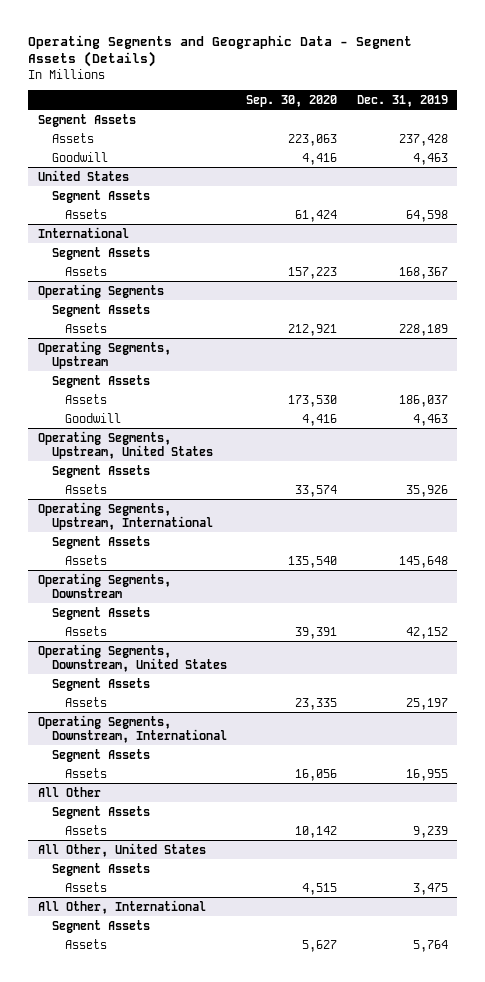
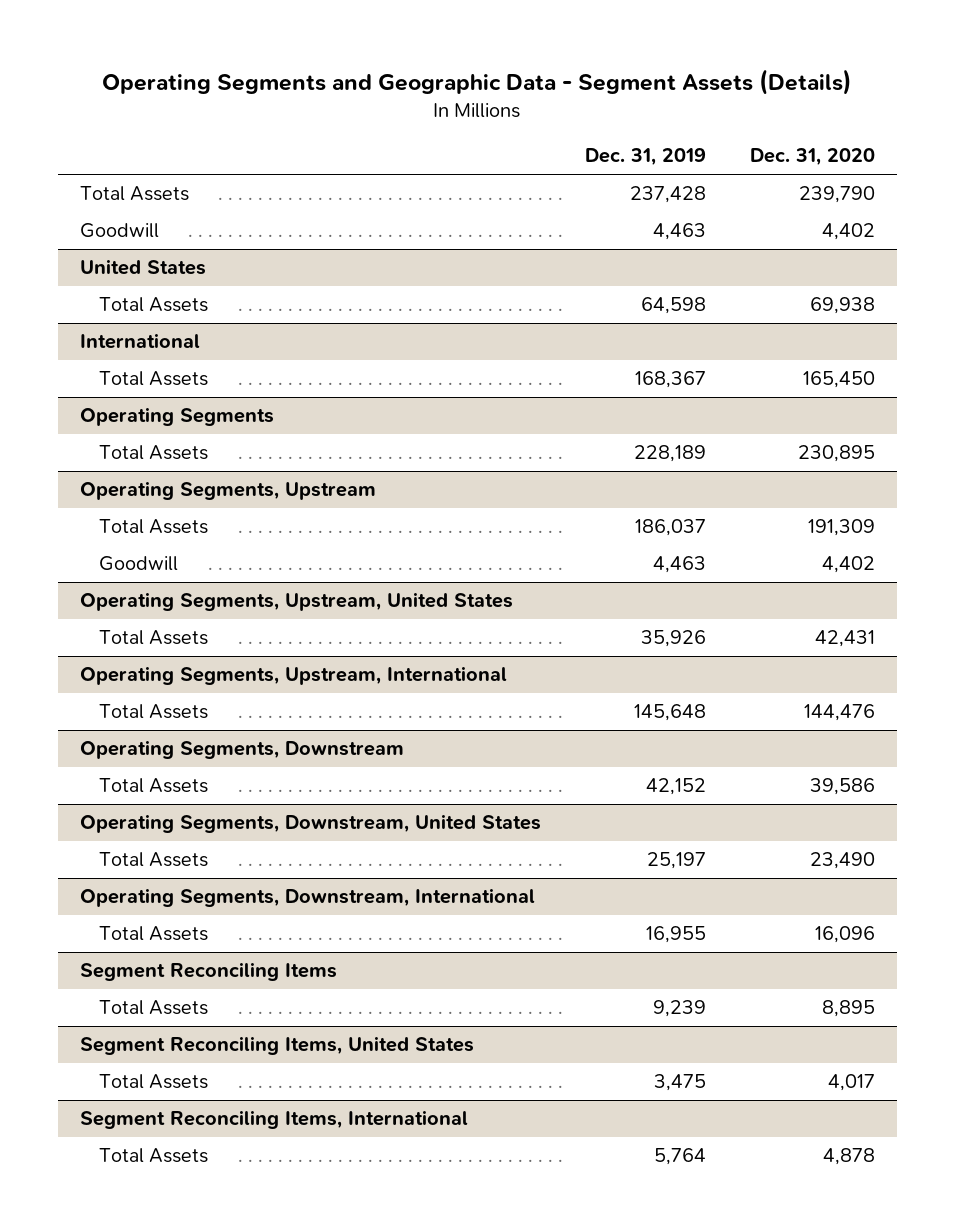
[246,94,338,107] Sep. 30, 2020 -> none
none -> [749,148,875,167] Dec. 31, 2020
[37,113,136,127] Segment Assets -> none
[51,132,94,143] Assets -> [80,186,190,202] Total Assets
[51,189,150,203] Segment Assets -> none
[65,208,108,219] Assets -> [98,297,208,313] Total Assets
[51,246,150,260] Segment Assets -> none
[65,265,108,276] Assets -> [98,371,208,387] Total Assets
[51,303,150,317] Segment Assets -> none
[65,322,108,333] Assets -> [98,445,208,461] Total Assets
[51,374,150,388] Segment Assets -> none
[65,393,108,404] Assets -> [98,519,208,535] Total Assets
[51,464,150,478] Segment Assets -> none
[65,483,108,494] Assets -> [98,630,208,646] Total Assets
[51,535,150,549] Segment Assets -> none
[65,554,108,565] Assets -> [98,704,208,720] Total Assets
[51,606,150,620] Segment Assets -> none
[65,625,108,636] Assets -> [98,778,208,794] Total Assets
[51,677,150,691] Segment Assets -> none
[65,696,108,707] Assets -> [98,852,208,868] Total Assets
[51,748,150,762] Segment Assets -> none
[51,805,150,819] Segment Assets -> none
[37,842,206,857] All Other, United States -> none
[51,862,150,876] Segment Assets -> none
[37,899,206,914] All Other, International -> none
[51,919,150,933] Segment Assets -> none
[65,767,108,778] Assets -> [98,926,208,942] Total Assets
[37,786,101,797] All Other -> [80,962,338,982] Segment Reconciling Items
[65,824,108,835] Assets -> [98,1000,208,1016] Total Assets
none -> [80,1036,475,1056] Segment Reconciling Items, United States
[65,881,108,892] Assets -> [98,1074,208,1090] Total Assets
none -> [80,1110,469,1130] Segment Reconciling Items, International
[65,938,108,949] Assets -> [98,1148,208,1164] Total Assets

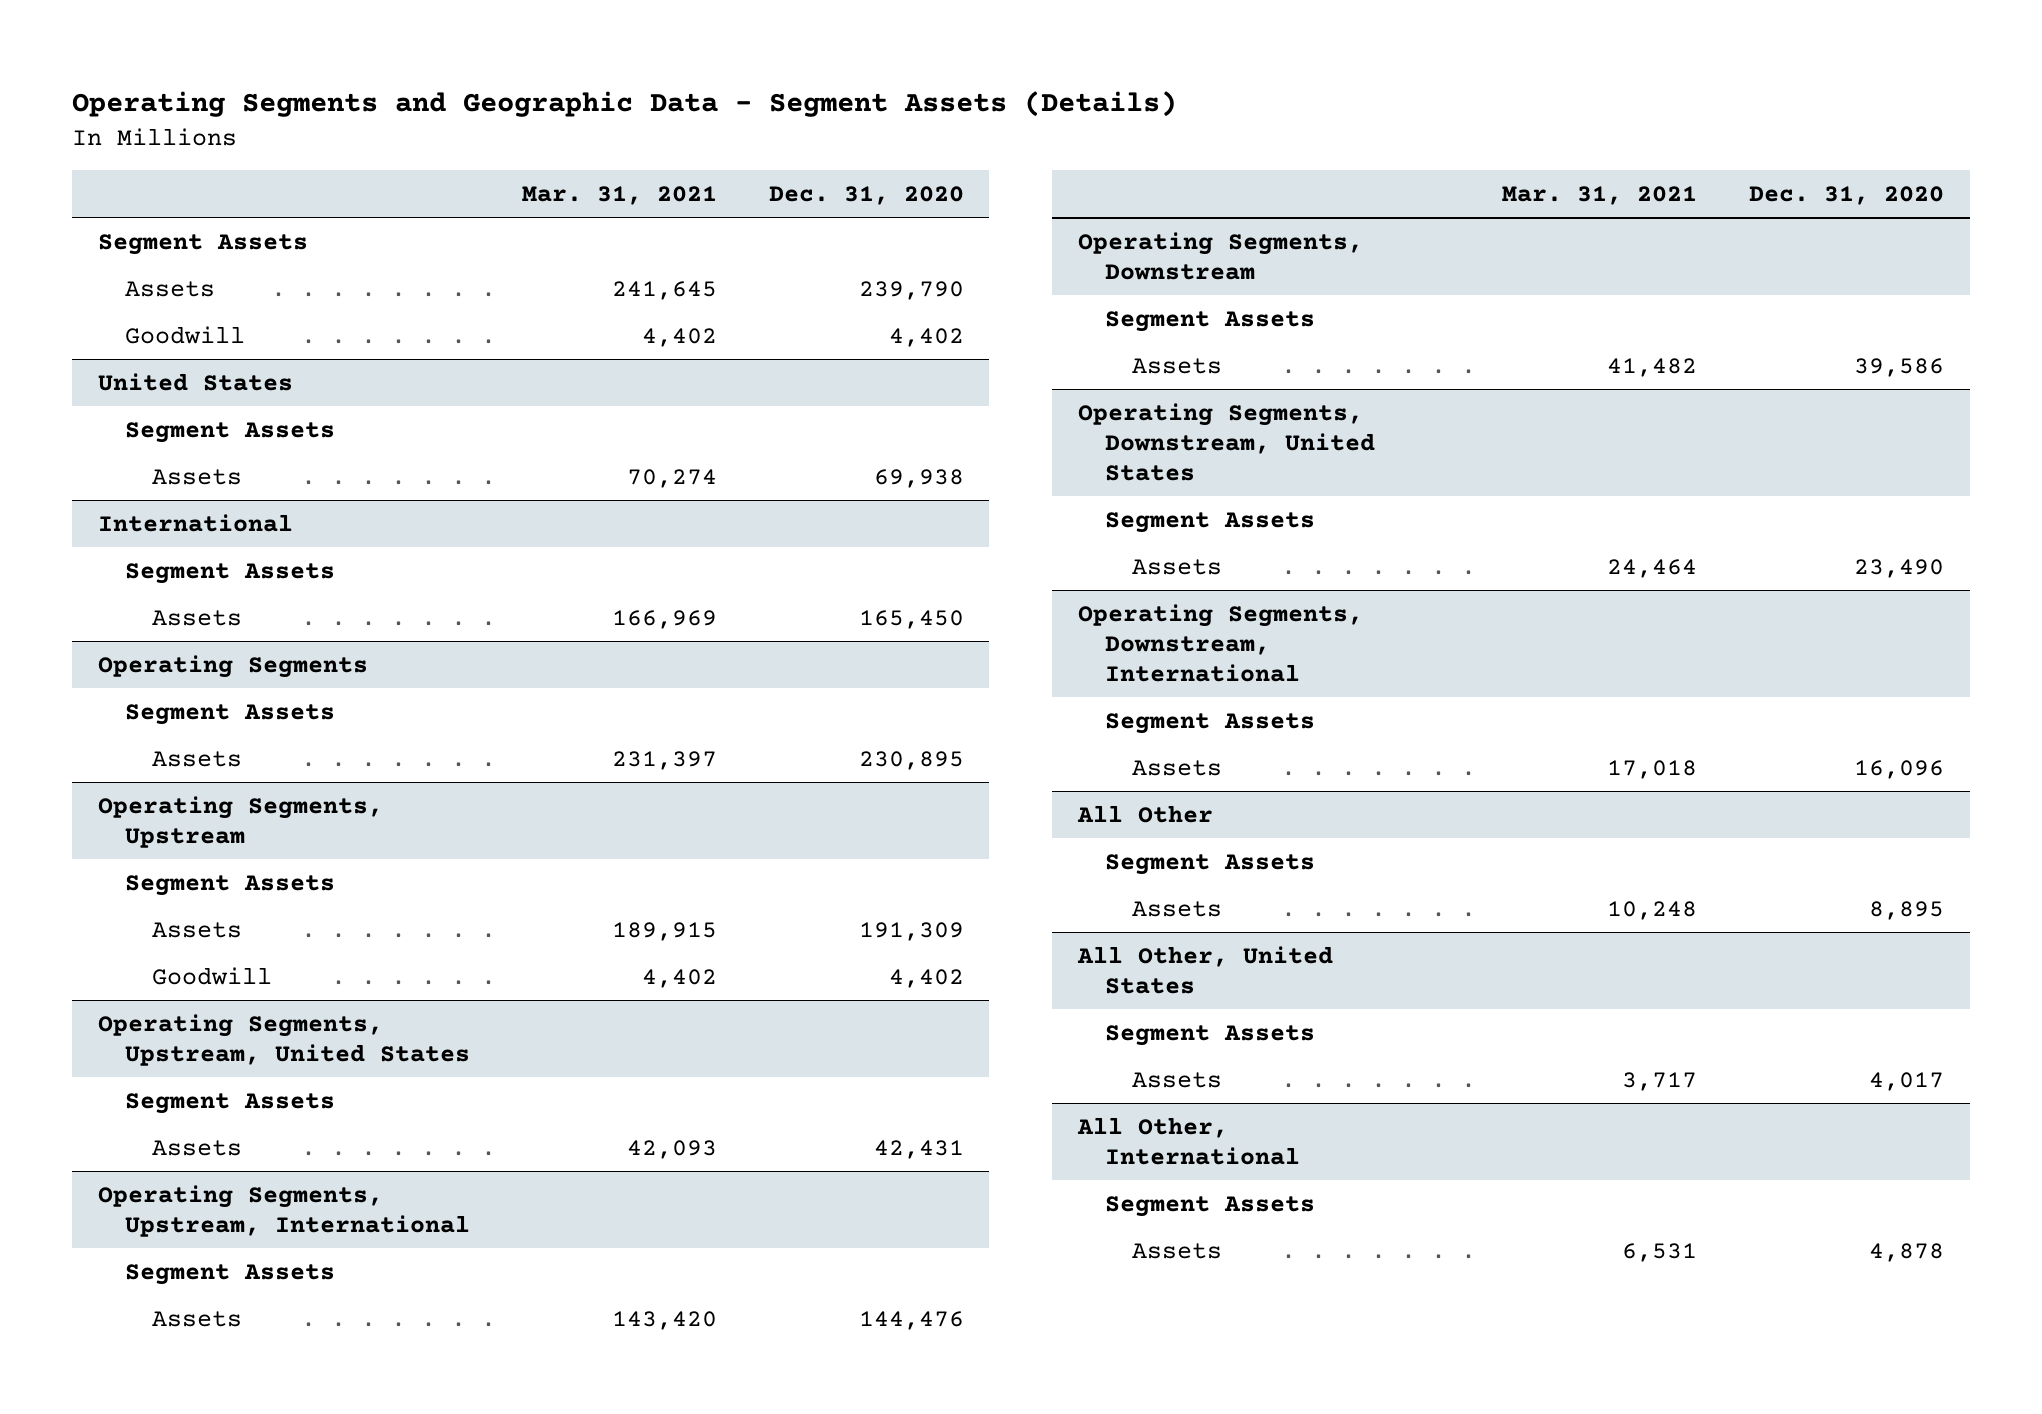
[584,148,706,167] Dec. 31, 2019 -> none
none -> [521,186,717,206] Mar. 31, 2021
none -> [98,233,309,255] Segment Assets
[80,186,190,202] Total Assets -> [124,280,215,297] Assets
none -> [124,421,335,443] Segment Assets
[98,297,208,313] Total Assets -> [151,468,242,485] Assets
none -> [124,562,335,584] Segment Assets
[98,371,208,387] Total Assets -> [151,609,242,626] Assets
none -> [124,703,335,725] Segment Assets
[98,445,208,461] Total Assets -> [151,750,242,767] Assets
none -> [124,874,335,896] Segment Assets
[98,519,208,535] Total Assets -> [151,921,242,938] Assets
none -> [124,1092,335,1114] Segment Assets
[98,630,208,646] Total Assets -> [151,1139,242,1156] Assets
none -> [124,1263,335,1285] Segment Assets
[98,704,208,720] Total Assets -> [151,1310,242,1327] Assets
none -> [1104,310,1315,332] Segment Assets
[98,778,208,794] Total Assets -> [1131,357,1222,374] Assets
none -> [1104,511,1315,533] Segment Assets
[98,852,208,868] Total Assets -> [1131,558,1222,575] Assets
[80,1036,475,1056] Segment Reconciling Items, United States -> none
[80,1110,469,1130] Segment Reconciling Items, International -> none
none -> [1104,712,1315,734] Segment Assets
[98,926,208,942] Total Assets -> [1131,759,1222,776] Assets
[80,962,338,982] Segment Reconciling Items -> [1077,804,1214,823] All Other
none -> [1104,853,1315,875] Segment Assets
[98,1000,208,1016] Total Assets -> [1131,900,1222,917] Assets
none -> [1077,945,1334,994] All Other, United States
none -> [1104,1024,1315,1046] Segment Assets
[98,1074,208,1090] Total Assets -> [1131,1071,1222,1088] Assets
none -> [1077,1116,1300,1165] All Other, International
none -> [1104,1195,1315,1217] Segment Assets
[98,1148,208,1164] Total Assets -> [1131,1242,1222,1259] Assets

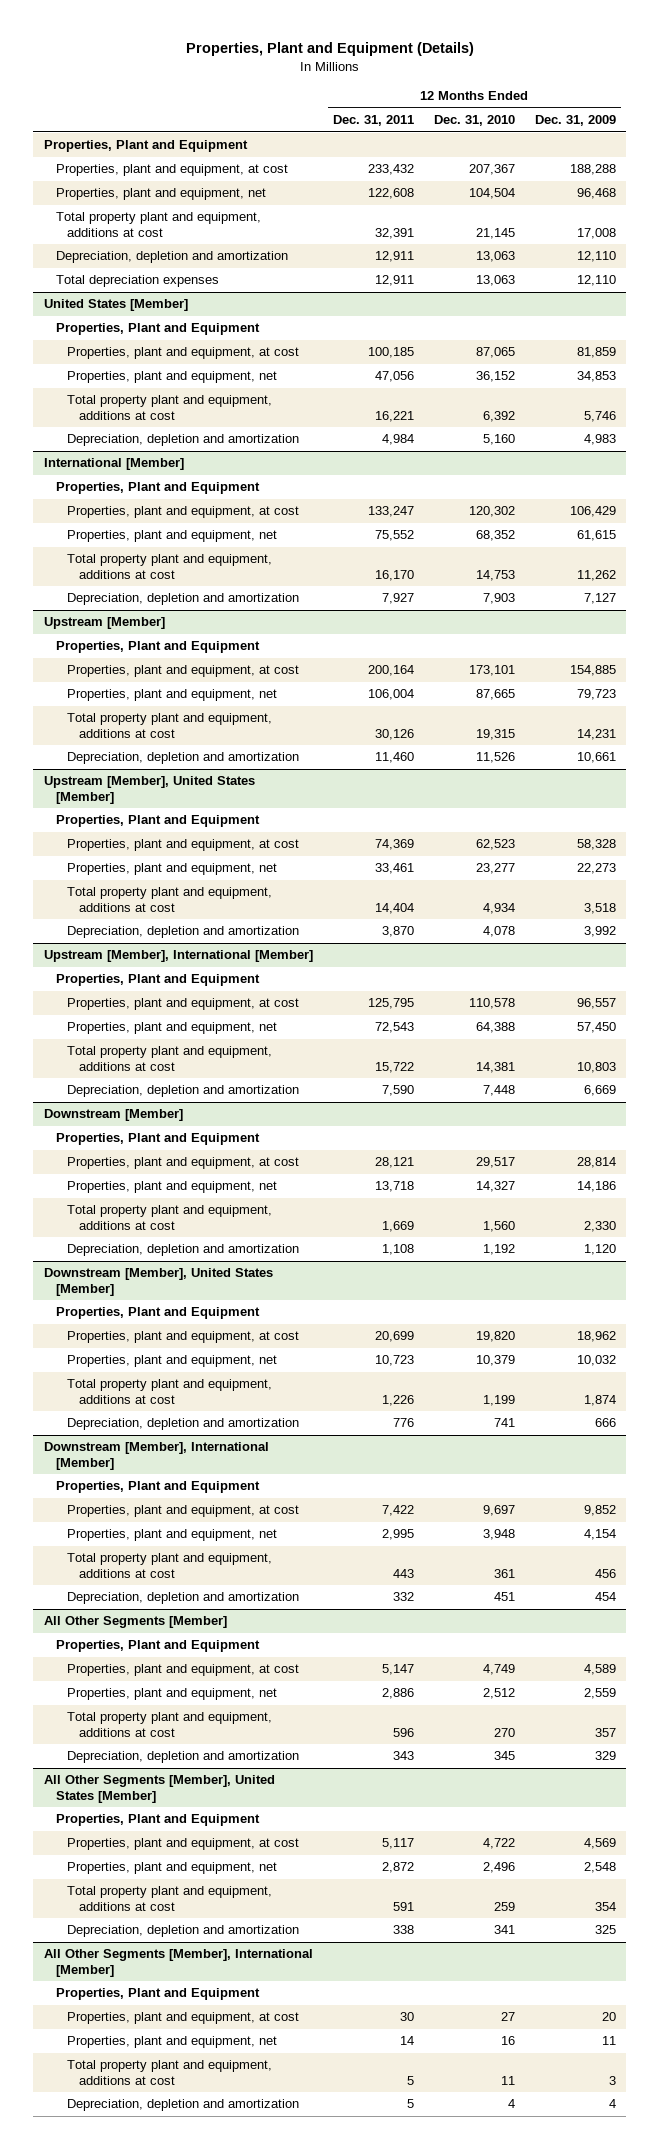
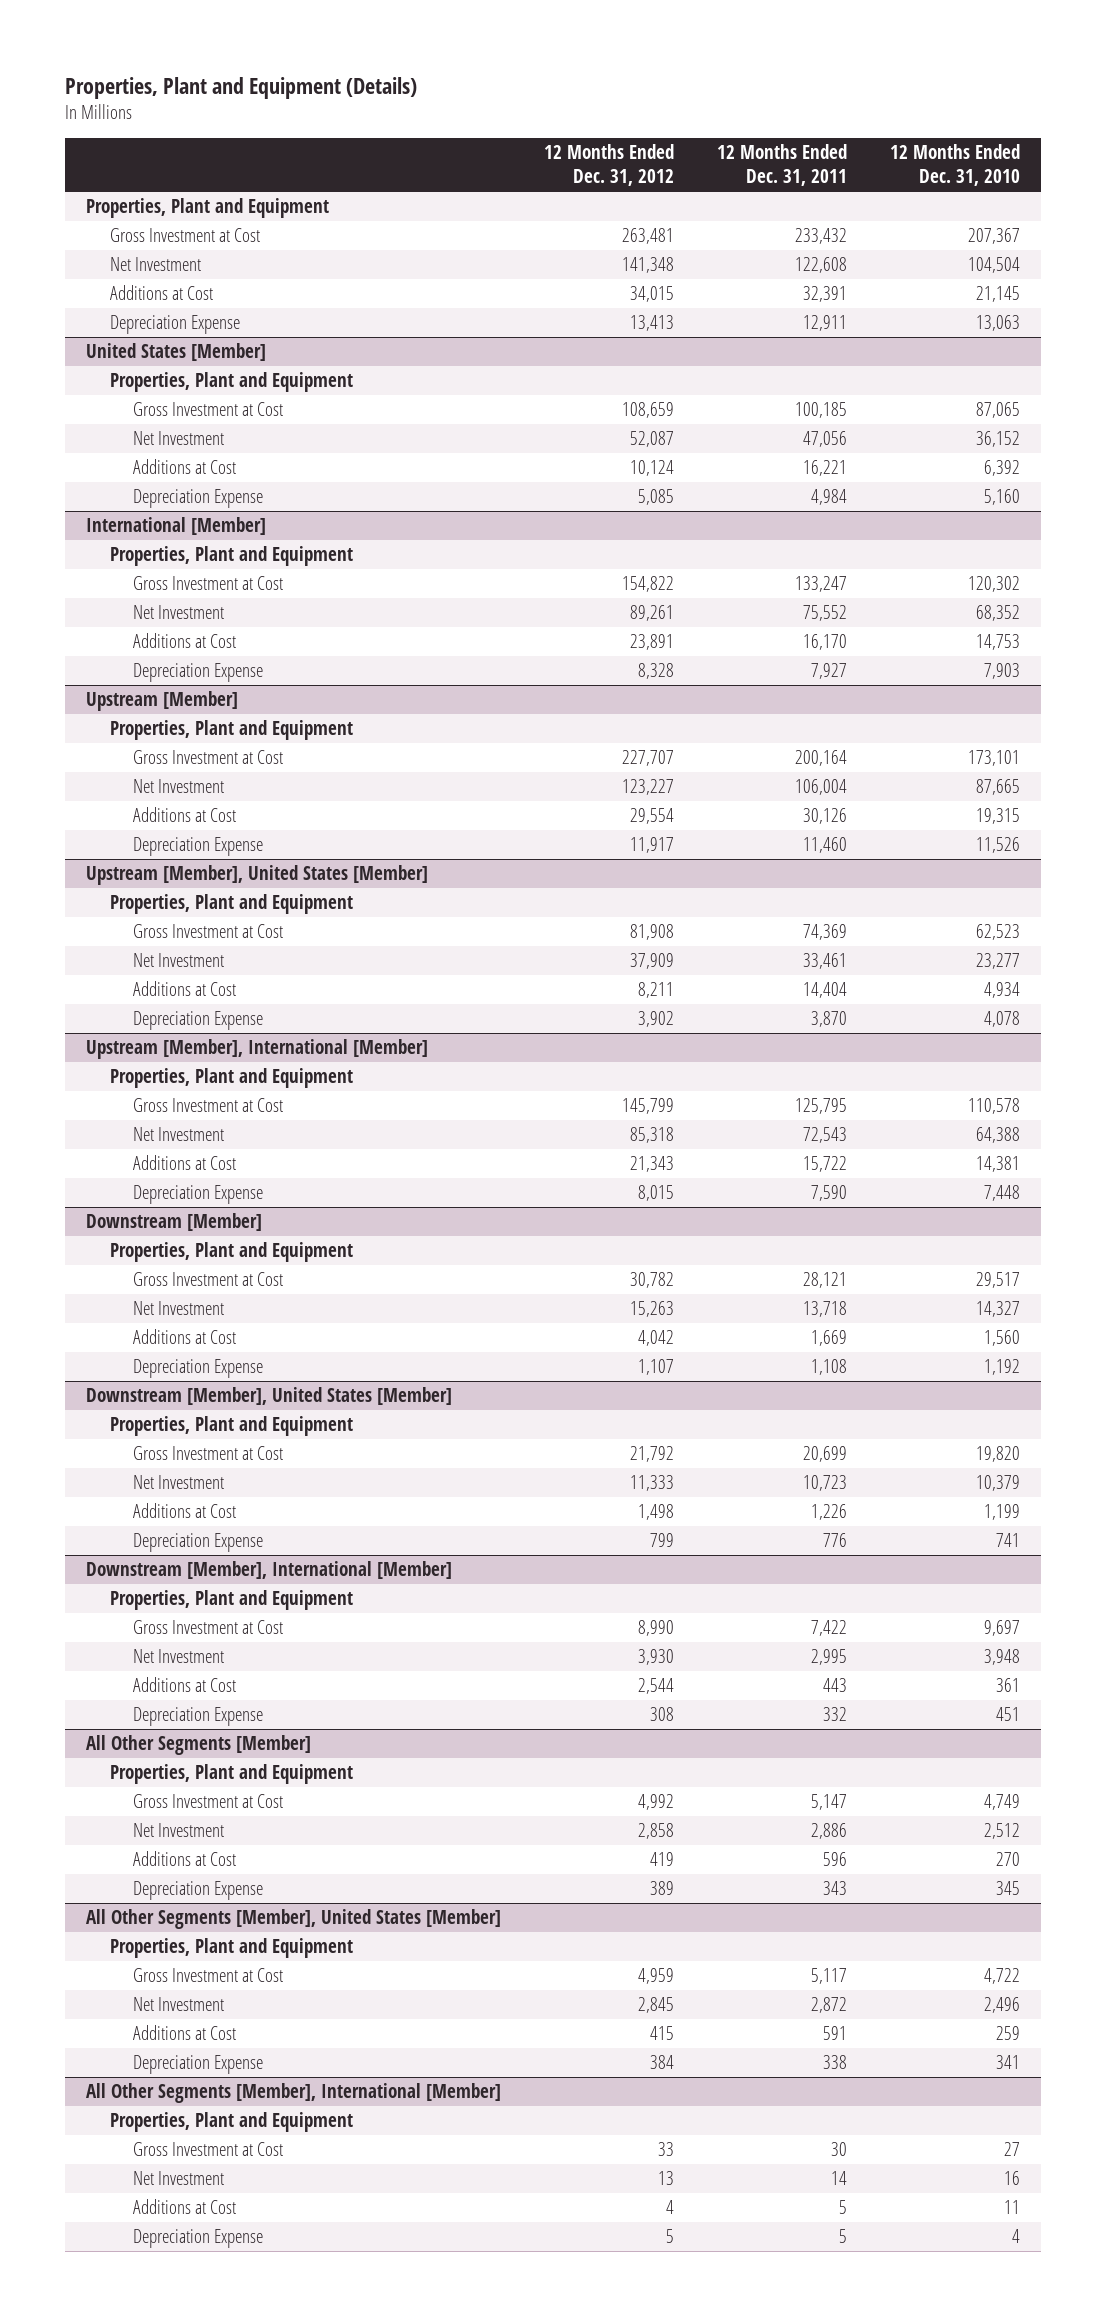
[534,115,616,127] Dec. 31, 2009 -> none
none -> [544,144,675,187] 12 Months Ended Dec. 31, 2012
[55,275,219,288] Total depreciation expenses -> none
[55,164,288,177] Properties, plant and equipment, at cost -> [109,228,260,243] Gross Investment at Cost
[55,188,266,201] Properties, plant and equipment, net -> [109,257,201,272] Net Investment
[55,212,261,237] Total property plant and equipment, additions at cost -> [109,285,213,301] Additions at Cost
[55,251,288,264] Depreciation, depletion and amortization -> [109,315,240,335] Depreciation Expense
[67,347,300,360] Properties, plant and equipment, at cost -> [132,402,283,417] Gross Investment at Cost
[67,371,278,384] Properties, plant and equipment, net -> [132,431,224,446] Net Investment
[67,395,273,420] Total property plant and equipment, additions at cost -> [132,459,236,475] Additions at Cost
[67,434,300,447] Depreciation, depletion and amortization -> [132,489,263,509] Depreciation Expense
[67,506,300,519] Properties, plant and equipment, at cost -> [132,576,283,591] Gross Investment at Cost
[67,530,278,543] Properties, plant and equipment, net -> [132,605,224,620] Net Investment
[67,554,273,579] Total property plant and equipment, additions at cost -> [132,633,236,649] Additions at Cost
[67,593,300,606] Depreciation, depletion and amortization -> [132,663,263,683] Depreciation Expense
[67,665,300,678] Properties, plant and equipment, at cost -> [132,750,283,765] Gross Investment at Cost
[67,689,278,702] Properties, plant and equipment, net -> [132,779,224,794] Net Investment
[67,713,273,738] Total property plant and equipment, additions at cost -> [132,807,236,823] Additions at Cost
[67,752,300,765] Depreciation, depletion and amortization -> [132,837,263,857] Depreciation Expense
[67,839,300,852] Properties, plant and equipment, at cost -> [132,924,283,939] Gross Investment at Cost
[67,863,278,876] Properties, plant and equipment, net -> [132,953,224,968] Net Investment
[67,887,273,912] Total property plant and equipment, additions at cost -> [132,981,236,997] Additions at Cost
[67,926,300,939] Depreciation, depletion and amortization -> [132,1011,263,1031] Depreciation Expense
[67,998,300,1011] Properties, plant and equipment, at cost -> [132,1098,283,1113] Gross Investment at Cost
[67,1022,278,1035] Properties, plant and equipment, net -> [132,1127,224,1142] Net Investment
[67,1046,273,1071] Total property plant and equipment, additions at cost -> [132,1155,236,1171] Additions at Cost
[67,1085,300,1098] Depreciation, depletion and amortization -> [132,1185,263,1205] Depreciation Expense
[67,1157,300,1170] Properties, plant and equipment, at cost -> [132,1272,283,1287] Gross Investment at Cost
[67,1181,278,1194] Properties, plant and equipment, net -> [132,1301,224,1316] Net Investment
[67,1205,273,1230] Total property plant and equipment, additions at cost -> [132,1329,236,1345] Additions at Cost
[67,1244,300,1257] Depreciation, depletion and amortization -> [132,1359,263,1379] Depreciation Expense
[67,1331,300,1344] Properties, plant and equipment, at cost -> [132,1446,283,1461] Gross Investment at Cost
[67,1355,278,1368] Properties, plant and equipment, net -> [132,1475,224,1490] Net Investment
[67,1379,273,1404] Total property plant and equipment, additions at cost -> [132,1503,236,1519] Additions at Cost
[67,1418,300,1431] Depreciation, depletion and amortization -> [132,1533,263,1553] Depreciation Expense
[67,1505,300,1518] Properties, plant and equipment, at cost -> [132,1620,283,1635] Gross Investment at Cost
[67,1529,278,1542] Properties, plant and equipment, net -> [132,1649,224,1664] Net Investment
[67,1553,273,1578] Total property plant and equipment, additions at cost -> [132,1677,236,1693] Additions at Cost
[67,1592,300,1605] Depreciation, depletion and amortization -> [132,1707,263,1727] Depreciation Expense
[67,1664,300,1677] Properties, plant and equipment, at cost -> [132,1794,283,1809] Gross Investment at Cost
[67,1688,278,1701] Properties, plant and equipment, net -> [132,1823,224,1838] Net Investment
[67,1712,273,1737] Total property plant and equipment, additions at cost -> [132,1851,236,1867] Additions at Cost
[67,1751,300,1764] Depreciation, depletion and amortization -> [132,1881,263,1901] Depreciation Expense
[67,1838,300,1851] Properties, plant and equipment, at cost -> [132,1968,283,1983] Gross Investment at Cost
[67,1862,278,1875] Properties, plant and equipment, net -> [132,1997,224,2012] Net Investment
[67,1886,273,1911] Total property plant and equipment, additions at cost -> [132,2025,236,2041] Additions at Cost
[67,1925,300,1938] Depreciation, depletion and amortization -> [132,2055,263,2075] Depreciation Expense
[67,2012,300,2025] Properties, plant and equipment, at cost -> [132,2142,283,2157] Gross Investment at Cost
[67,2036,278,2049] Properties, plant and equipment, net -> [132,2171,224,2186] Net Investment
[67,2060,273,2085] Total property plant and equipment, additions at cost -> [132,2199,236,2215] Additions at Cost
[67,2099,300,2112] Depreciation, depletion and amortization -> [132,2229,263,2249] Depreciation Expense

